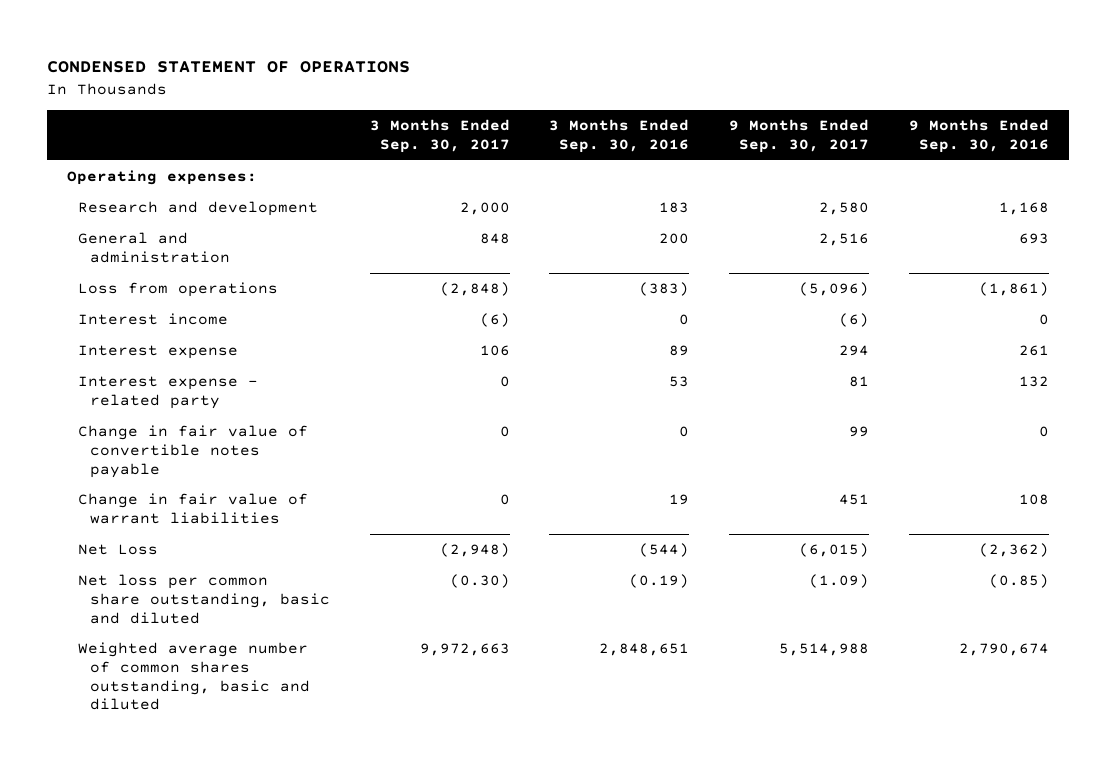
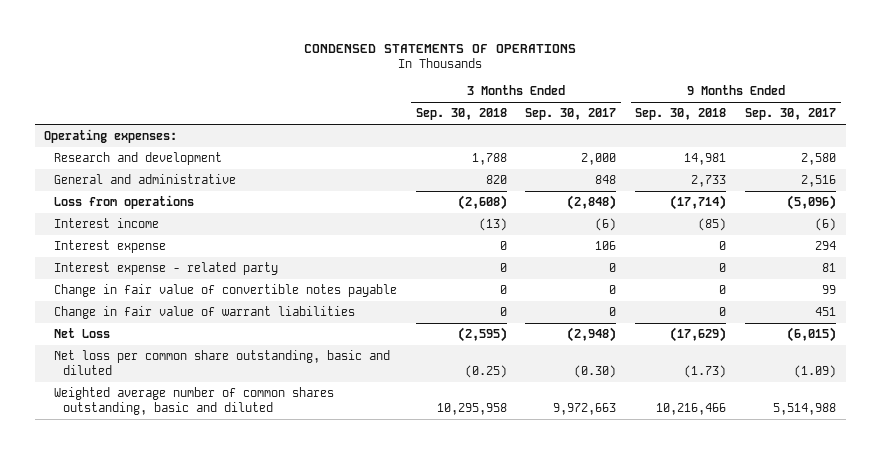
[47,61,411,74] CONDENSED STATEMENT OF OPERATIONS -> [304,43,577,53] CONDENSED STATEMENTS OF OPERATIONS
[549,119,690,153] 3 Months Ended Sep. 30, 2016 -> none
[908,119,1049,153] 9 Months Ended Sep. 30, 2016 -> none
none -> [415,108,507,121] Sep. 30, 2018
none -> [635,108,727,121] Sep. 30, 2018
[78,232,230,263] General and administration -> [53,174,236,185] General and administrative

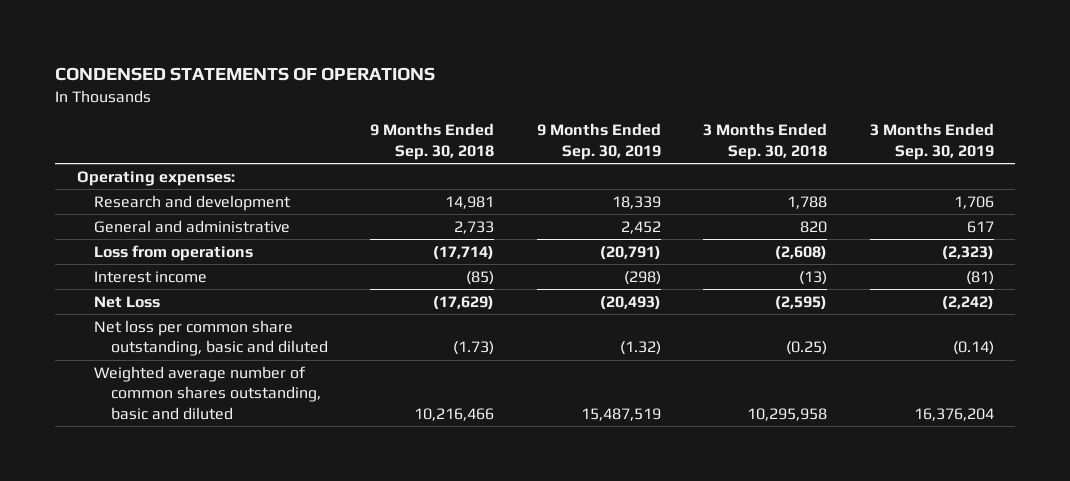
[525,108,617,121] Sep. 30, 2017 -> none
[745,108,837,121] Sep. 30, 2017 -> none
none -> [536,123,661,160] 9 Months Ended Sep. 30, 2019
none -> [869,123,994,160] 3 Months Ended Sep. 30, 2019
[53,240,166,254] Interest expense -> none
[53,262,278,276] Interest expense - related party -> none
[53,284,397,298] Change in fair value of convertible notes payable -> none
[53,306,355,320] Change in fair value of warrant liabilities -> none

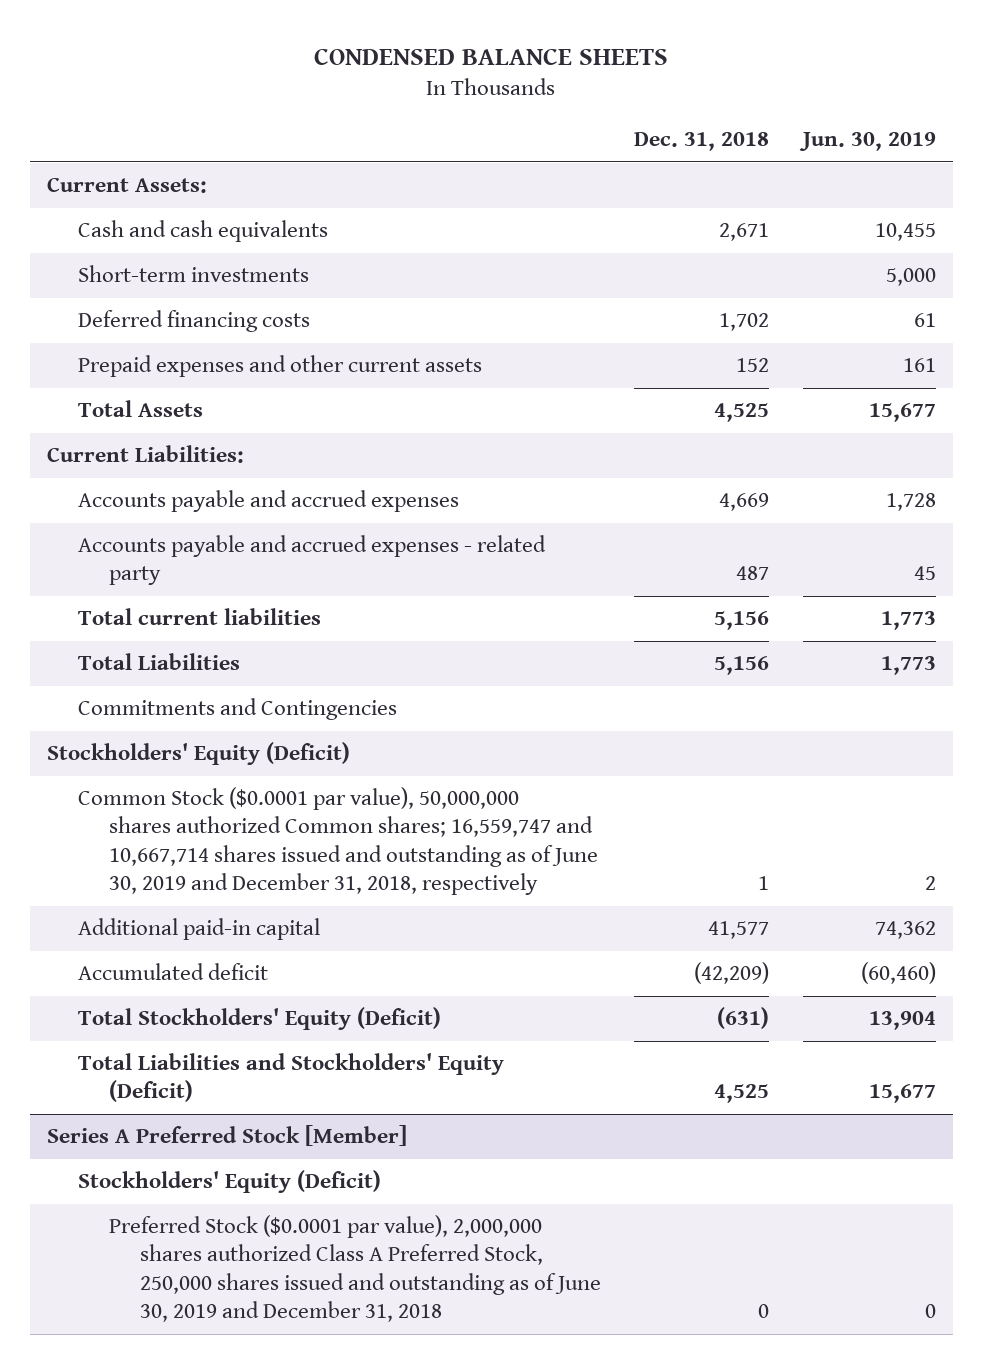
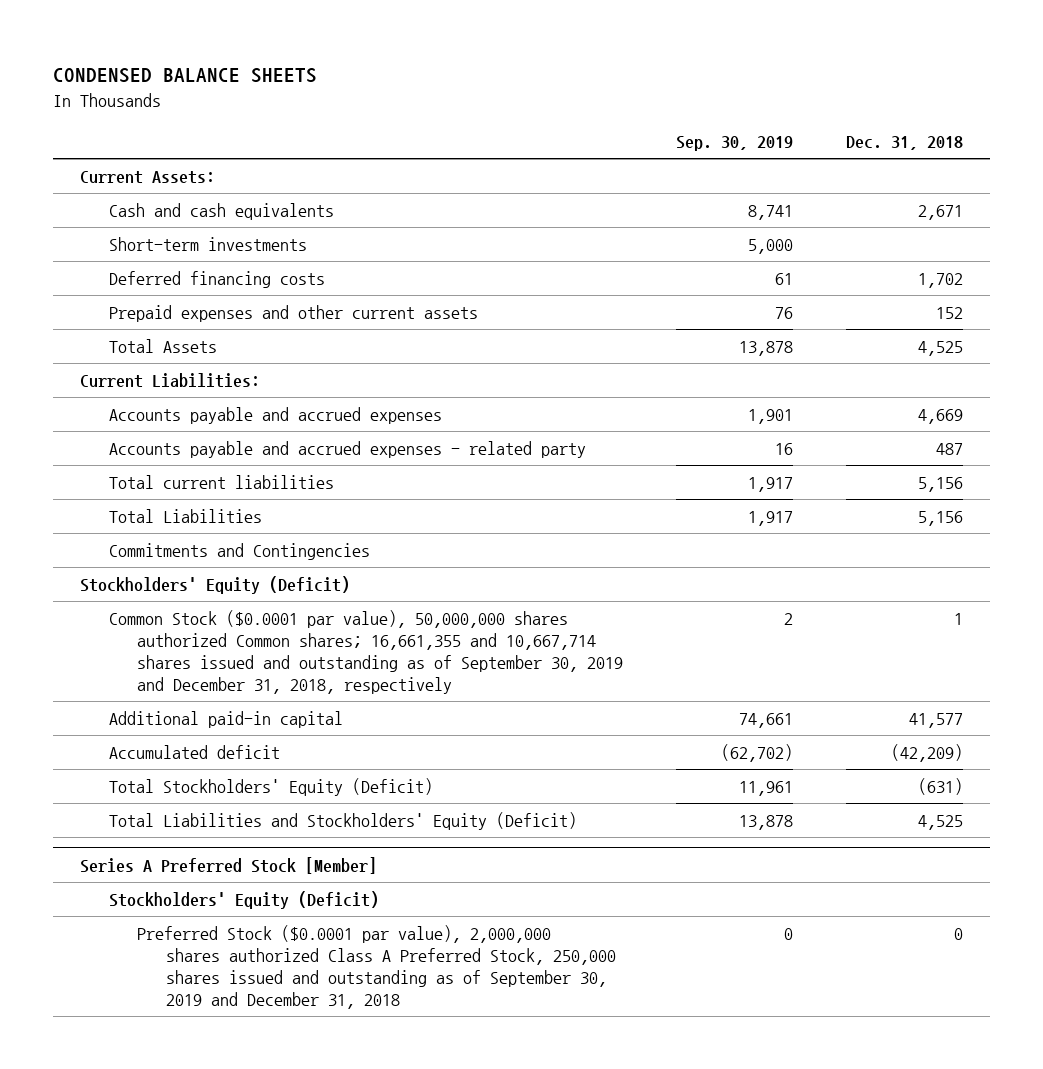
[798,132,936,152] Jun. 30, 2019 -> none
none -> [676,136,794,152] Sep. 30, 2019
[77,787,599,896] Common Stock ($0.0001 par value), 50,000,000 shares authorized Common shares; 16,559,747 and 10,667,714 shares issued and outstanding as of June 30, 2019 and December 31, 2018, respectively -> [108,610,624,694] Common Stock ($0.0001 par value), 50,000,000 shares authorized Common shares; 16,661,355 and 10,667,714 shares issued and outstanding as of September 30, 2019 and December 31, 2018, respectively
[109,1215,602,1323] Preferred Stock ($0.0001 par value), 2,000,000 shares authorized Class A Preferred Stock, 250,000 shares issued and outstanding as of June 30, 2019 and December 31, 2018 -> [137,925,617,1009] Preferred Stock ($0.0001 par value), 2,000,000 shares authorized Class A Preferred Stock, 250,000 shares issued and outstanding as of September 30, 2019 and December 31, 2018

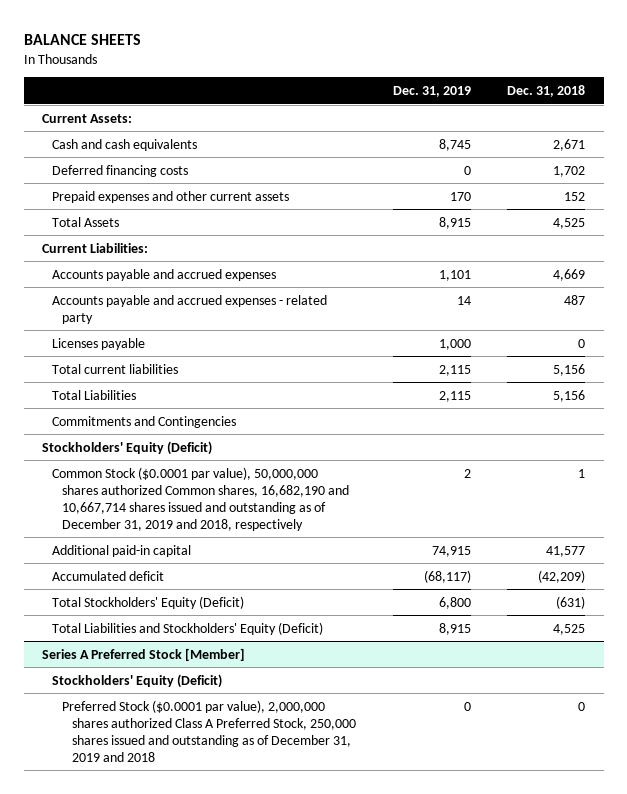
[53,68,318,84] CONDENSED BALANCE SHEETS -> [23,33,141,45] BALANCE SHEETS
[676,136,794,152] Sep. 30, 2019 -> none
none -> [392,85,471,97] Dec. 31, 2019
[108,237,307,252] Short-term investments -> none
none -> [52,337,146,350] Licenses payable
[108,610,624,694] Common Stock ($0.0001 par value), 50,000,000 shares authorized Common shares; 16,661,355 and 10,667,714 shares issued and outstanding as of September 30, 2019 and December 31, 2018, respectively -> [52,466,350,531] Common Stock ($0.0001 par value), 50,000,000 shares authorized Common shares, 16,682,190 and 10,667,714 shares issued and outstanding as of December 31, 2019 and 2018, respectively
[137,925,617,1009] Preferred Stock ($0.0001 par value), 2,000,000 shares authorized Class A Preferred Stock, 250,000 shares issued and outstanding as of September 30, 2019 and December 31, 2018 -> [62,699,357,762] Preferred Stock ($0.0001 par value), 2,000,000 shares authorized Class A Preferred Stock, 250,000 shares issued and outstanding as of December 31, 2019 and 2018

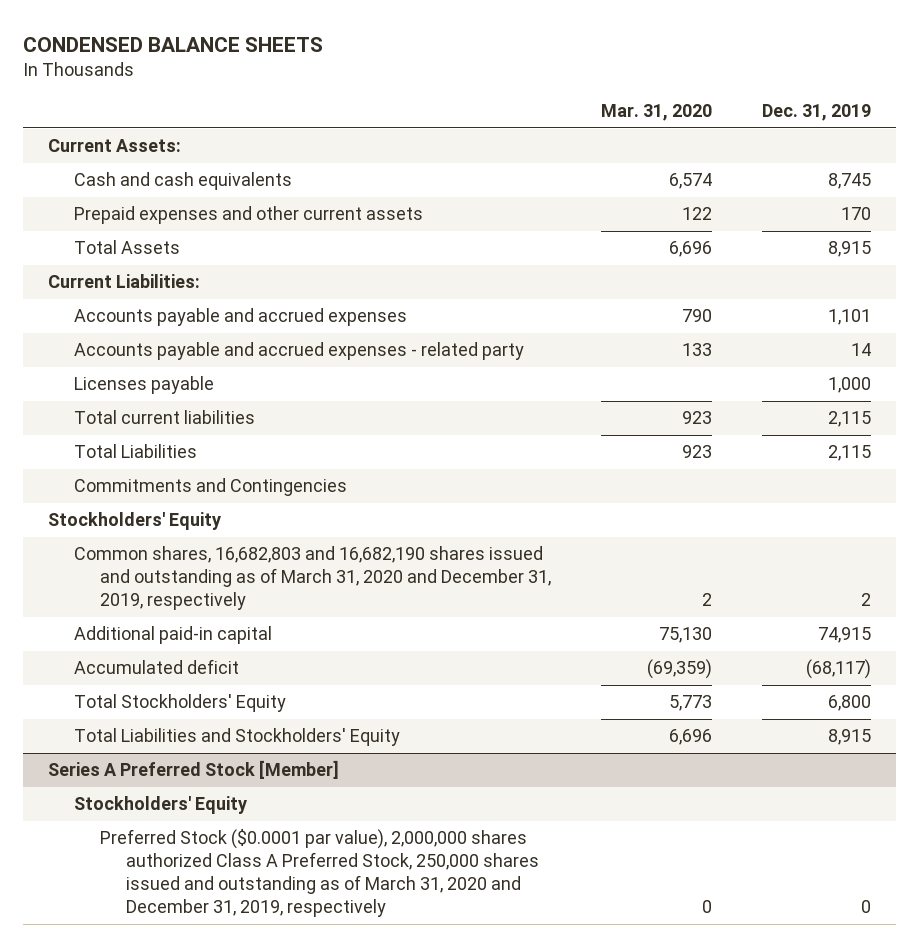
[23,33,141,45] BALANCE SHEETS -> [23,36,324,52] CONDENSED BALANCE SHEETS
[507,84,586,97] Dec. 31, 2018 -> none
none -> [601,104,713,122] Mar. 31, 2020
[52,164,189,177] Deferred financing costs -> none
[41,440,212,455] Stockholders' Equity (Deficit) -> [48,512,222,531] Stockholders' Equity
[52,466,350,531] Common Stock ($0.0001 par value), 50,000,000 shares authorized Common shares, 16,682,190 and 10,667,714 shares issued and outstanding as of December 31, 2019 and 2018, respectively -> [74,546,552,611] Common shares, 16,682,803 and 16,682,190 shares issued and outstanding as of March 31, 2020 and December 31, 2019, respectively
[52,595,245,609] Total Stockholders' Equity (Deficit) -> [74,694,287,713] Total Stockholders' Equity
[52,621,324,635] Total Liabilities and Stockholders' Equity (Deficit) -> [74,728,401,747] Total Liabilities and Stockholders' Equity
[52,673,223,688] Stockholders' Equity (Deficit) -> [74,796,248,815] Stockholders' Equity
[62,699,357,762] Preferred Stock ($0.0001 par value), 2,000,000 shares authorized Class A Preferred Stock, 250,000 shares issued and outstanding as of December 31, 2019 and 2018 -> [100,829,540,918] Preferred Stock ($0.0001 par value), 2,000,000 shares authorized Class A Preferred Stock, 250,000 shares issued and outstanding as of March 31, 2020 and December 31, 2019, respectively

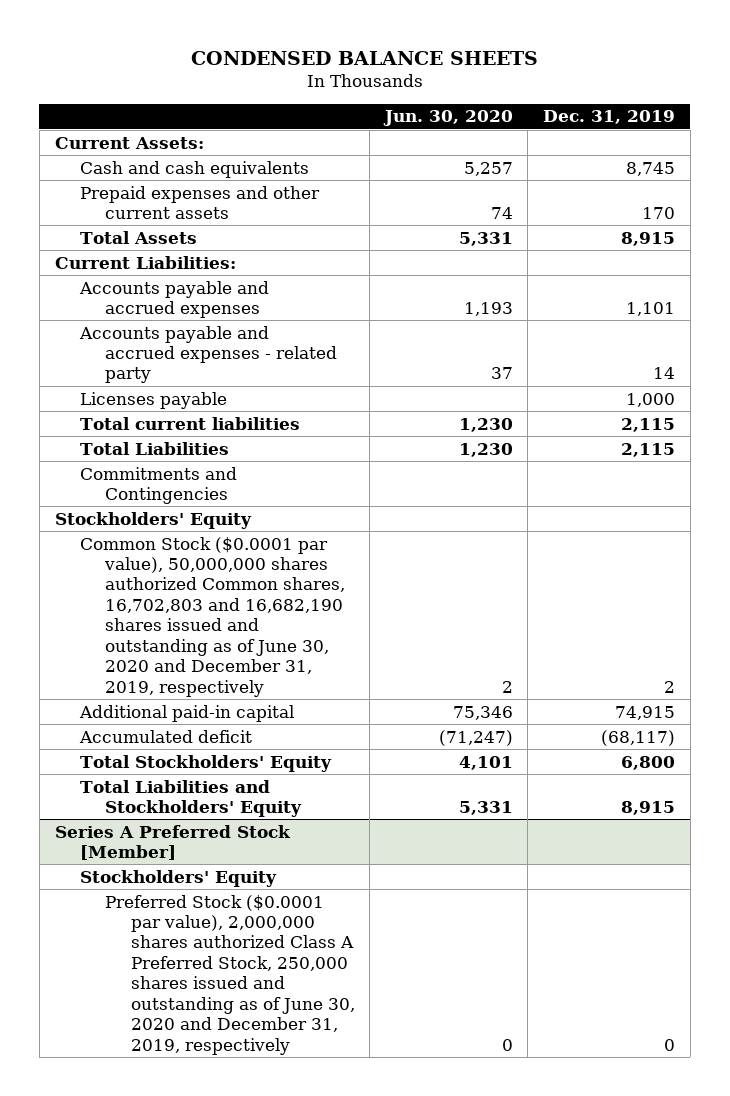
[601,104,713,122] Mar. 31, 2020 -> none
none -> [382,110,513,127] Jun. 30, 2020
[74,546,552,611] Common shares, 16,682,803 and 16,682,190 shares issued and outstanding as of March 31, 2020 and December 31, 2019, respectively -> [79,536,346,697] Common Stock ($0.0001 par value), 50,000,000 shares authorized Common shares, 16,702,803 and 16,682,190 shares issued and outstanding as of June 30, 2020 and December 31, 2019, respectively
[100,829,540,918] Preferred Stock ($0.0001 par value), 2,000,000 shares authorized Class A Preferred Stock, 250,000 shares issued and outstanding as of March 31, 2020 and December 31, 2019, respectively -> [105,894,355,1055] Preferred Stock ($0.0001 par value), 2,000,000 shares authorized Class A Preferred Stock, 250,000 shares issued and outstanding as of June 30, 2020 and December 31, 2019, respectively

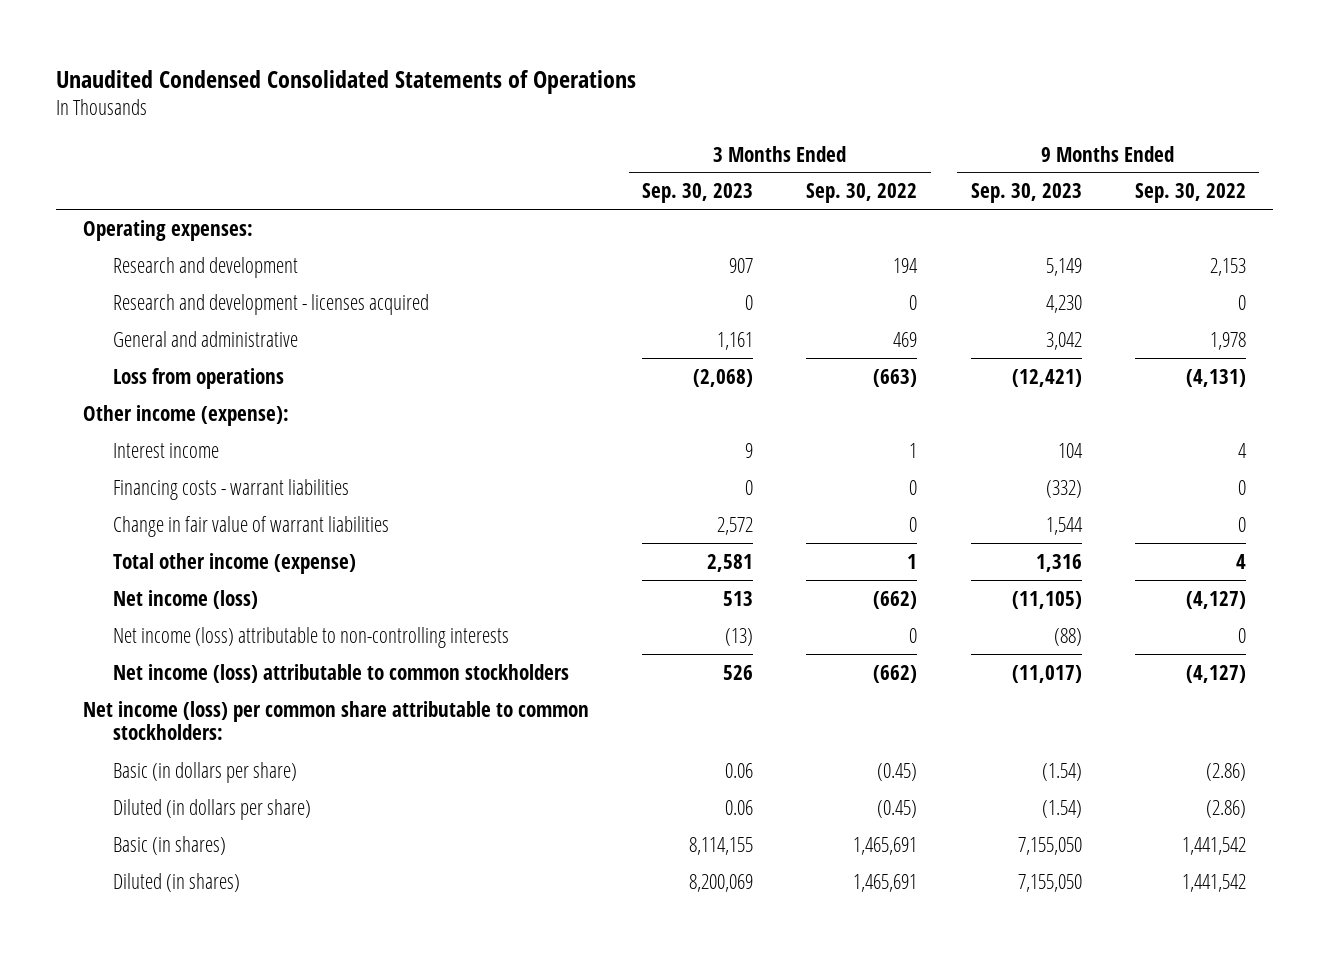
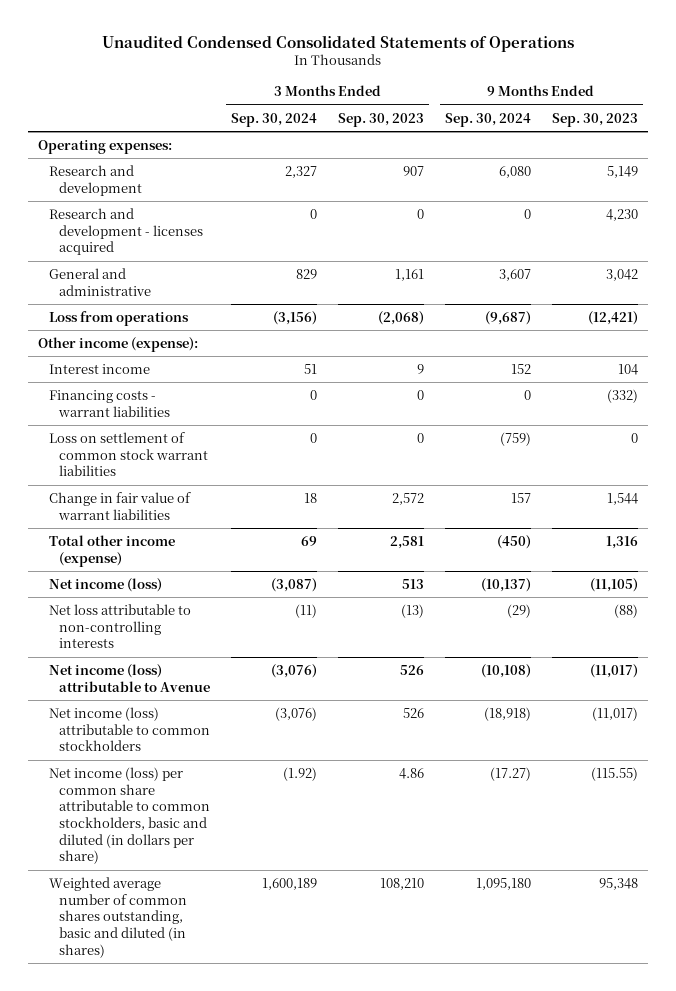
[806,183,918,204] Sep. 30, 2022 -> none
[1134,183,1246,204] Sep. 30, 2022 -> none
none -> [231,112,318,127] Sep. 30, 2024
none -> [444,112,531,127] Sep. 30, 2024
none -> [48,431,209,477] Loss on settlement of common stock warrant liabilities
[112,626,509,648] Net income (loss) attributable to non-controlling interests -> [48,603,191,649] Net loss attributable to non-controlling interests
none -> [48,663,211,692] Net income (loss) attributable to Avenue
[82,700,589,741] Net income (loss) per common share attributable to common stockholders: -> none
[112,798,311,820] Diluted (in dollars per share) -> none
[112,872,240,892] Diluted (in shares) -> none
[112,761,297,783] Basic (in dollars per share) -> [48,766,211,865] Net income (loss) per common share attributable to common stockholders, basic and diluted (in dollars per share)
[724,762,753,778] 0.06 -> [399,767,425,779] 4.86
[1041,762,1082,781] (1.54) -> [590,766,638,781] (115.55)
[112,835,226,855] Basic (in shares) -> [48,876,188,958] Weighted average number of common shares outstanding, basic and diluted (in shares)
[688,836,753,855] 8,114,155 -> [380,877,425,890] 108,210
[1017,836,1082,855] 7,155,050 -> [598,877,638,890] 95,348

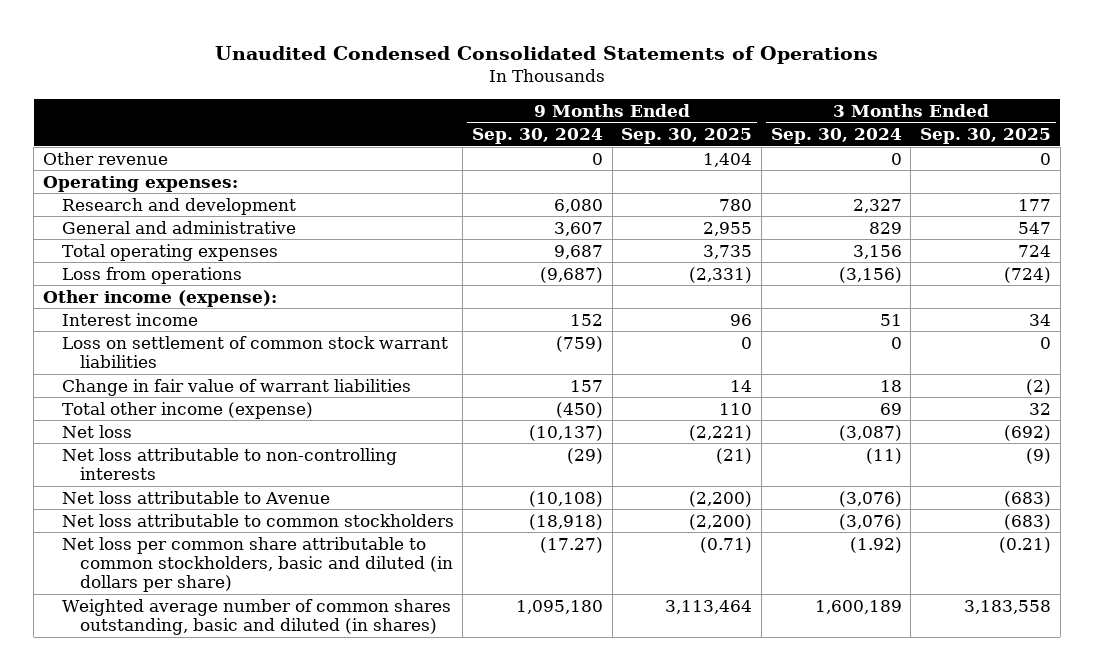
[338,112,425,127] Sep. 30, 2023 -> none
[551,112,638,127] Sep. 30, 2023 -> none
none -> [621,128,753,145] Sep. 30, 2025
none -> [920,128,1052,145] Sep. 30, 2025
none -> [43,151,169,165] Other revenue
[48,207,204,256] Research and development - licenses acquired -> none
none -> [61,243,278,261] Total operating expenses
[48,389,171,417] Financing costs - warrant liabilities -> none
[48,577,162,592] Net income (loss) -> [61,424,132,438] Net loss
[48,663,211,692] Net income (loss) attributable to Avenue -> [61,490,330,504] Net loss attributable to Avenue
[48,706,211,752] Net income (loss) attributable to common stockholders -> [61,513,454,527] Net loss attributable to common stockholders
[48,766,211,865] Net income (loss) per common share attributable to common stockholders, basic and diluted (in dollars per share) -> [61,536,454,593] Net loss per common share attributable to common stockholders, basic and diluted (in dollars per share)

